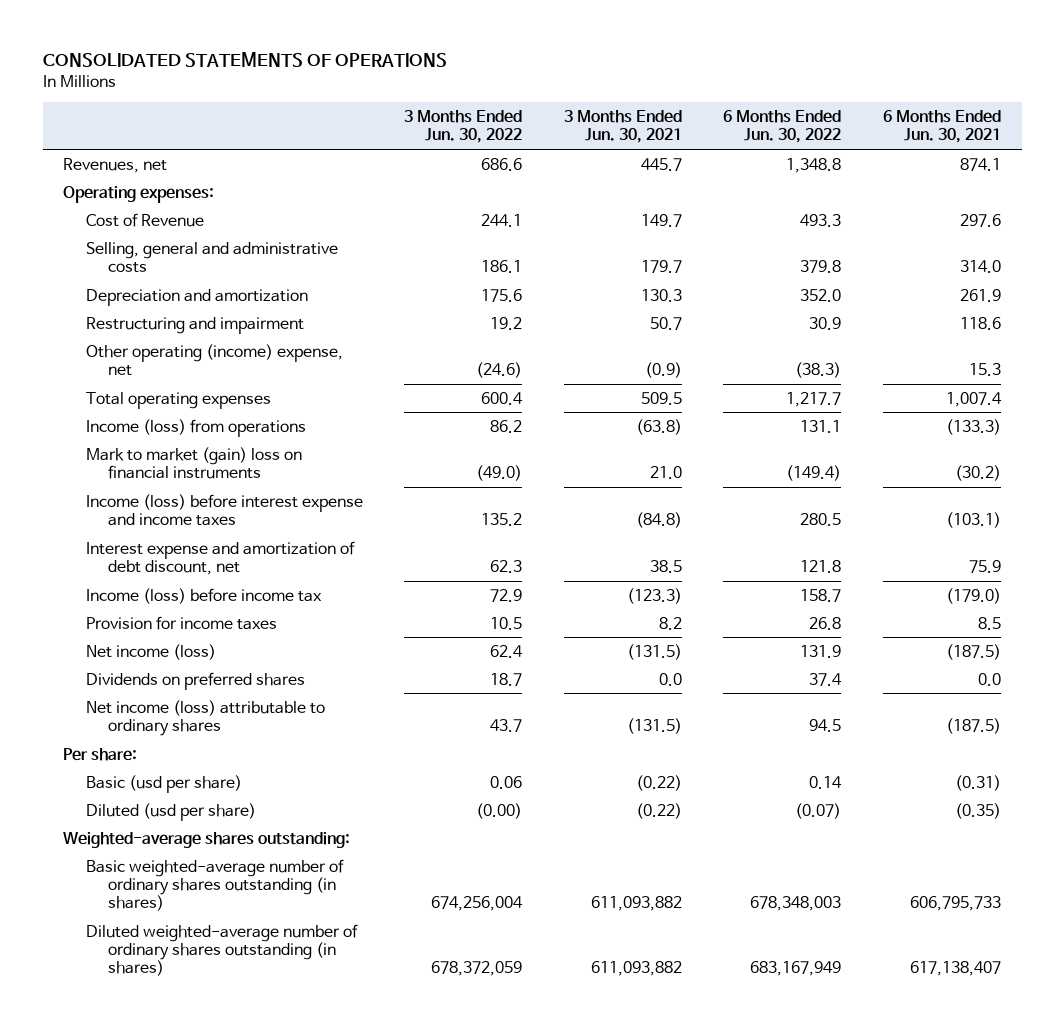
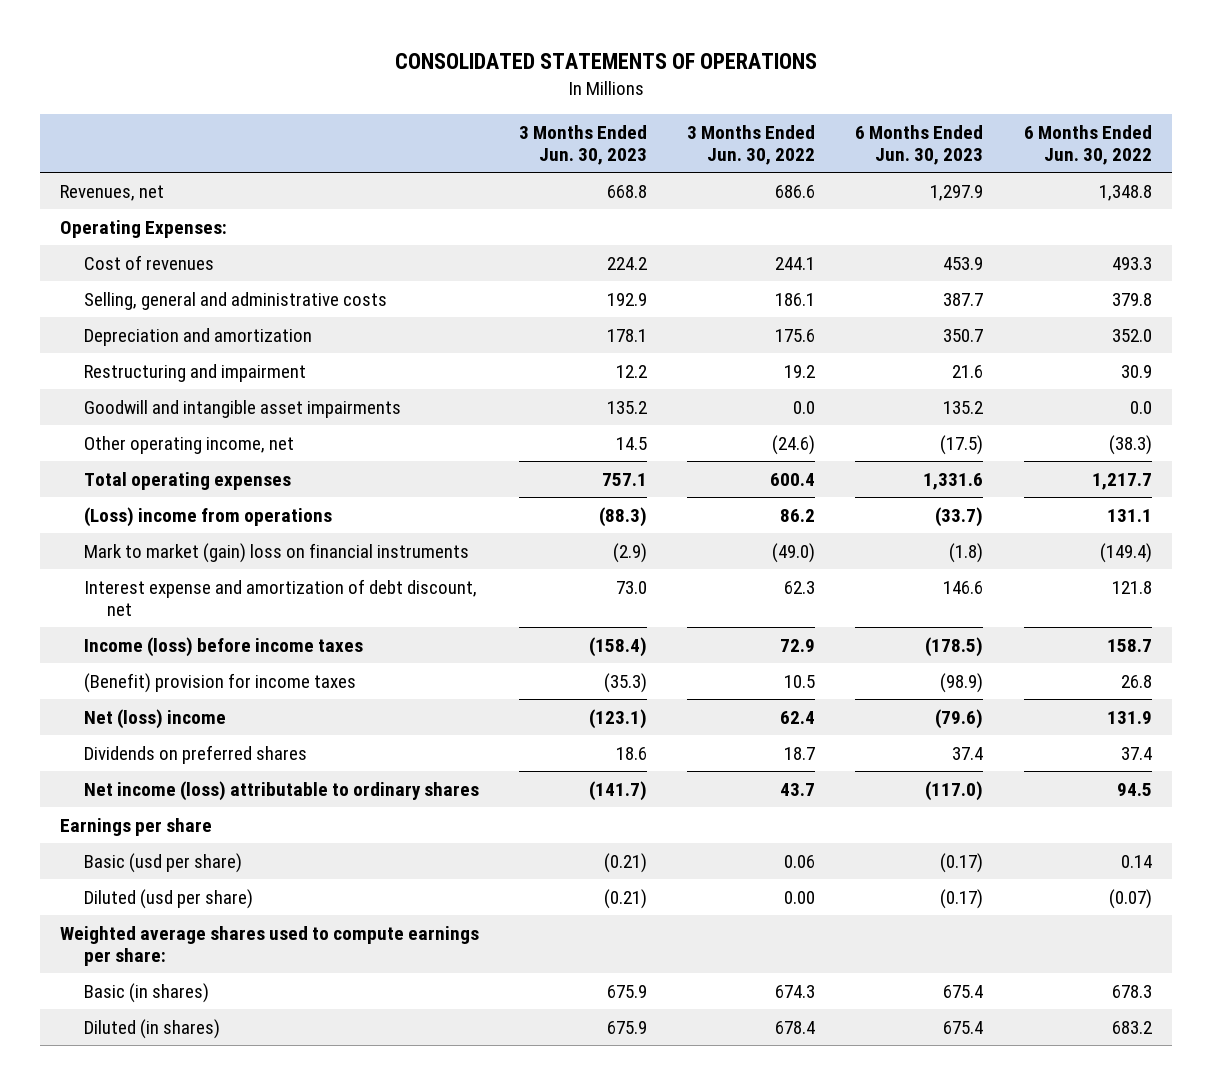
[563,110,682,144] 3 Months Ended Jun. 30, 2021 -> none
[883,110,1002,144] 6 Months Ended Jun. 30, 2021 -> none
none -> [519,124,648,165] 3 Months Ended Jun. 30, 2023
none -> [855,124,984,165] 6 Months Ended Jun. 30, 2023
[63,185,215,203] Operating expenses: -> [59,219,227,238] Operating Expenses:
[85,212,204,227] Cost of Revenue -> [83,254,214,270] Cost of revenues
none -> [83,399,401,418] Goodwill and intangible asset impairments
[85,343,343,377] Other operating (income) expense, net -> [83,435,294,454] Other operating income, net
[85,418,306,437] Income (loss) from operations -> [83,506,332,527] (Loss) income from operations
[85,493,363,527] Income (loss) before interest expense and income taxes -> none
[85,587,322,604] Income (loss) before income tax -> [83,636,363,657] Income (loss) before income taxes
[85,615,277,630] Provision for income taxes -> [83,672,356,693] (Benefit) provision for income taxes
[85,643,216,660] Net income (loss) -> [83,708,226,729] Net (loss) income
[63,747,138,761] Per share: -> [59,817,212,836] Earnings per share
[476,802,523,819] (0.00) -> [784,890,816,904] 0.00
[63,831,351,848] Weighted-average shares outstanding: -> [59,925,479,966] Weighted average shares used to compute earnings per share:
[85,858,344,912] Basic weighted-average number of ordinary shares outstanding (in shares) -> [83,982,209,1003] Basic (in shares)
[431,896,524,912] 674,256,004 -> [775,984,816,998] 674.3
[750,896,842,912] 678,348,003 -> [1111,984,1152,998] 678.3
[85,923,358,977] Diluted weighted-average number of ordinary shares outstanding (in shares) -> [83,1018,220,1039] Diluted (in shares)
[431,961,523,977] 678,372,059 -> [775,1020,816,1034] 678.4
[750,961,842,977] 683,167,949 -> [1111,1020,1152,1034] 683.2

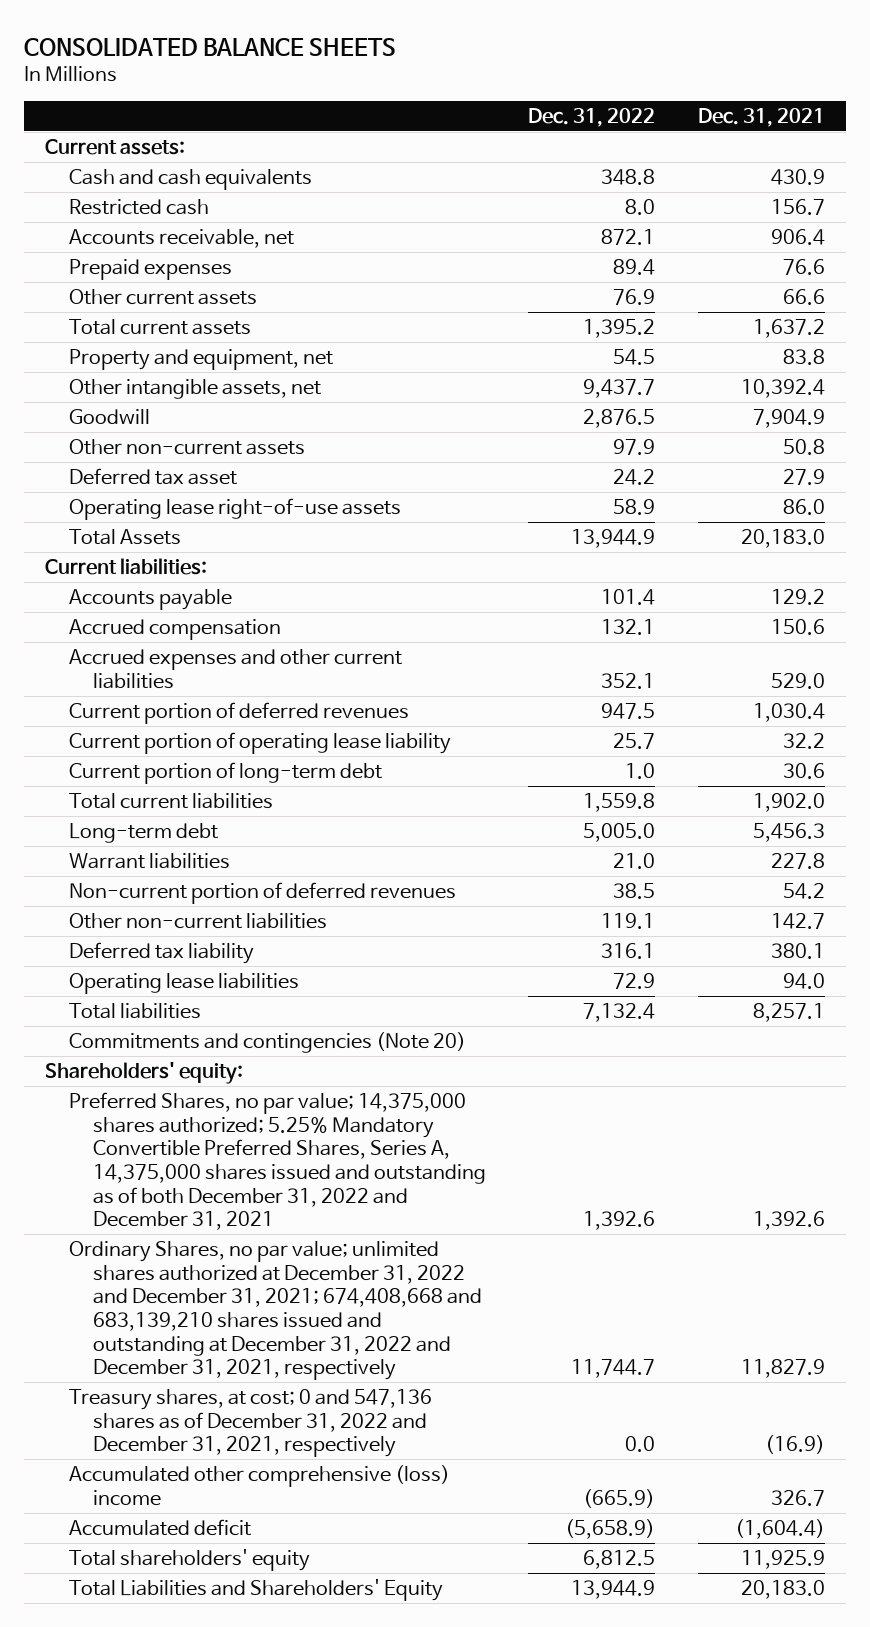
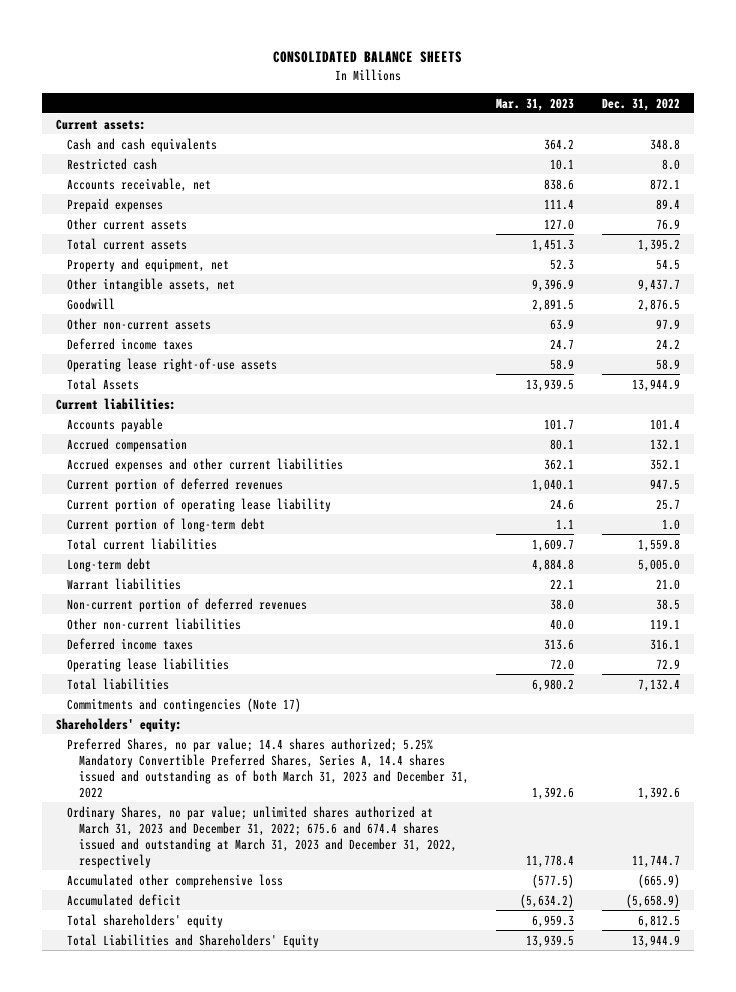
[697,108,825,128] Dec. 31, 2021 -> none
none -> [496,97,575,111] Mar. 31, 2023
[68,468,237,486] Deferred tax asset -> [67,337,194,350] Deferred income taxes
[68,942,254,965] Deferred tax liability -> [67,637,194,650] Deferred income taxes
[68,1032,466,1054] Commitments and contingencies (Note 20) -> [67,697,302,712] Commitments and contingencies (Note 17)
[68,1389,432,1458] Treasury shares, at cost; 0 and 547,136 shares as of December 31, 2022 and December 31, 2021, respectively -> none
[68,1092,486,1231] Preferred Shares, no par value; 14,375,000 shares authorized; 5.25% Mandatory Convertible Preferred Shares, Series A, 14,375,000 shares issued and outstanding as of both December 31, 2022 and December 31, 2021 -> [67,737,469,798] Preferred Shares, no par value; 14.4 shares authorized; 5.25% Mandatory Convertible Preferred Shares, Series A, 14.4 shares issued and outstanding as of both March 31, 2023 and December 31, 2022
[68,1241,482,1381] Ordinary Shares, no par value; unlimited shares authorized at December 31, 2022 and December 31, 2021; 674,408,668 and 683,139,210 shares issued and outstanding at December 31, 2022 and December 31, 2021, respectively -> [67,805,457,868] Ordinary Shares, no par value; unlimited shares authorized at March 31, 2023 and December 31, 2022; 675.6 and 674.4 shares issued and outstanding at March 31, 2023 and December 31, 2022, respectively
[68,1465,450,1506] Accumulated other comprehensive (loss) income -> [67,873,284,888] Accumulated other comprehensive loss

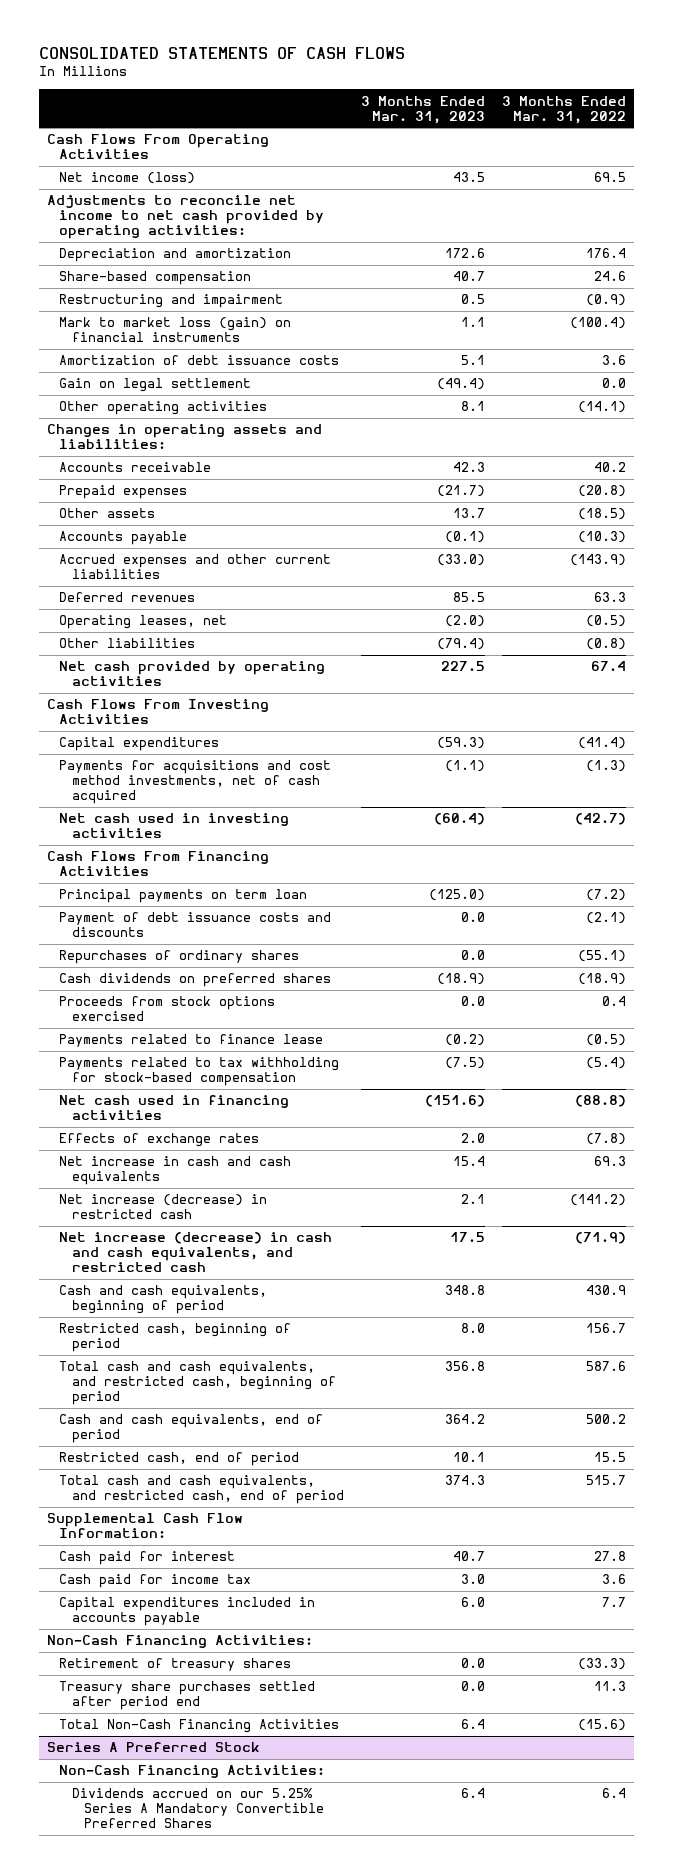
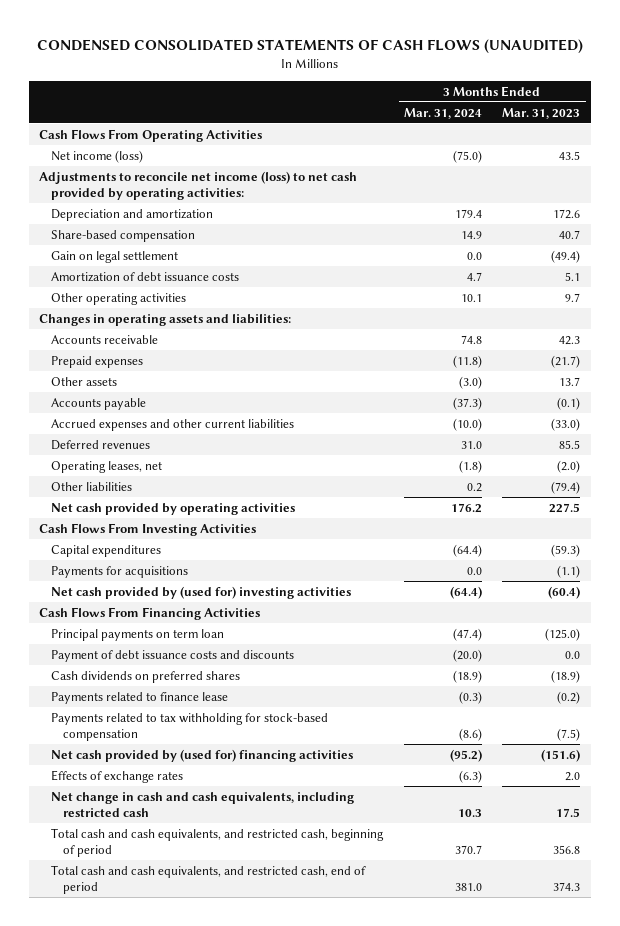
[38,46,405,59] CONSOLIDATED STATEMENTS OF CASH FLOWS -> [36,38,583,54] CONDENSED CONSOLIDATED STATEMENTS OF CASH FLOWS (UNAUDITED)
[501,95,626,124] 3 Months Ended Mar. 31, 2022 -> none
none -> [403,107,482,119] Mar. 31, 2024
[47,195,325,240] Adjustments to reconcile net income to net cash provided by operating activities: -> [39,170,358,201] Adjustments to reconcile net income (loss) to net cash provided by operating activities:
[59,294,284,309] Restructuring and impairment -> none
[59,317,292,343] Mark to market loss (gain) on financial instruments -> none
[59,355,340,366] Amortization of debt issuance costs -> [51,271,240,282] Amortization of debt issuance costs
[460,401,485,412] 8.1 -> [565,292,581,302] 9.7
[59,760,332,805] Payments for acquisitions and cost method investments, net of cash acquired -> [51,565,189,578] Payments for acquisitions
[59,813,290,839] Net cash used in investing activities -> [51,585,352,599] Net cash provided by (used for) investing activities
[59,950,300,965] Repurchases of ordinary shares -> none
[59,996,276,1022] Proceeds from stock options exercised -> none
[59,1095,290,1121] Net cash used in financing activities -> [51,748,354,762] Net cash provided by (used for) financing activities
[59,1156,292,1186] Net increase in cash and cash equivalents -> none
[59,1194,268,1220] Net increase (decrease) in restricted cash -> none
[59,1285,268,1315] Cash and cash equivalents, beginning of period -> none
[59,1323,292,1353] Restricted cash, beginning of period -> none
[59,1232,333,1273] Net increase (decrease) in cash and cash equivalents, and restricted cash -> [51,791,355,818] Net change in cash and cash equivalents, including restricted cash
[59,1414,324,1444] Cash and cash equivalents, end of period -> none
[59,1452,300,1467] Restricted cash, end of period -> none
[47,1513,244,1539] Supplemental Cash Flow Information: -> none
[59,1551,236,1566] Cash paid for interest -> none
[59,1574,252,1589] Cash paid for income tax -> none
[59,1597,316,1627] Capital expenditures included in accounts payable -> none
[47,1635,314,1649] Non-Cash Financing Activities: -> none
[59,1658,292,1672] Retirement of treasury shares -> none
[59,1681,316,1711] Treasury share purchases settled after period end -> none
[59,1719,340,1734] Total Non-Cash Financing Activities -> none
[47,1742,261,1753] Series A Preferred Stock -> none
[59,1765,326,1779] Non-Cash Financing Activities: -> none
[71,1788,325,1829] Dividends accrued on our 5.25% Series A Mandatory Convertible Preferred Shares -> none

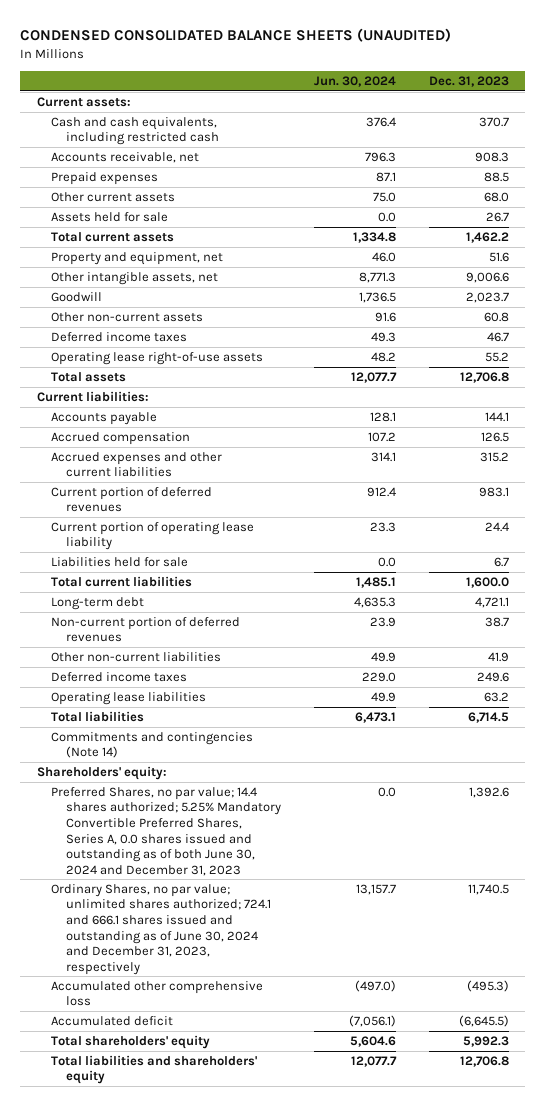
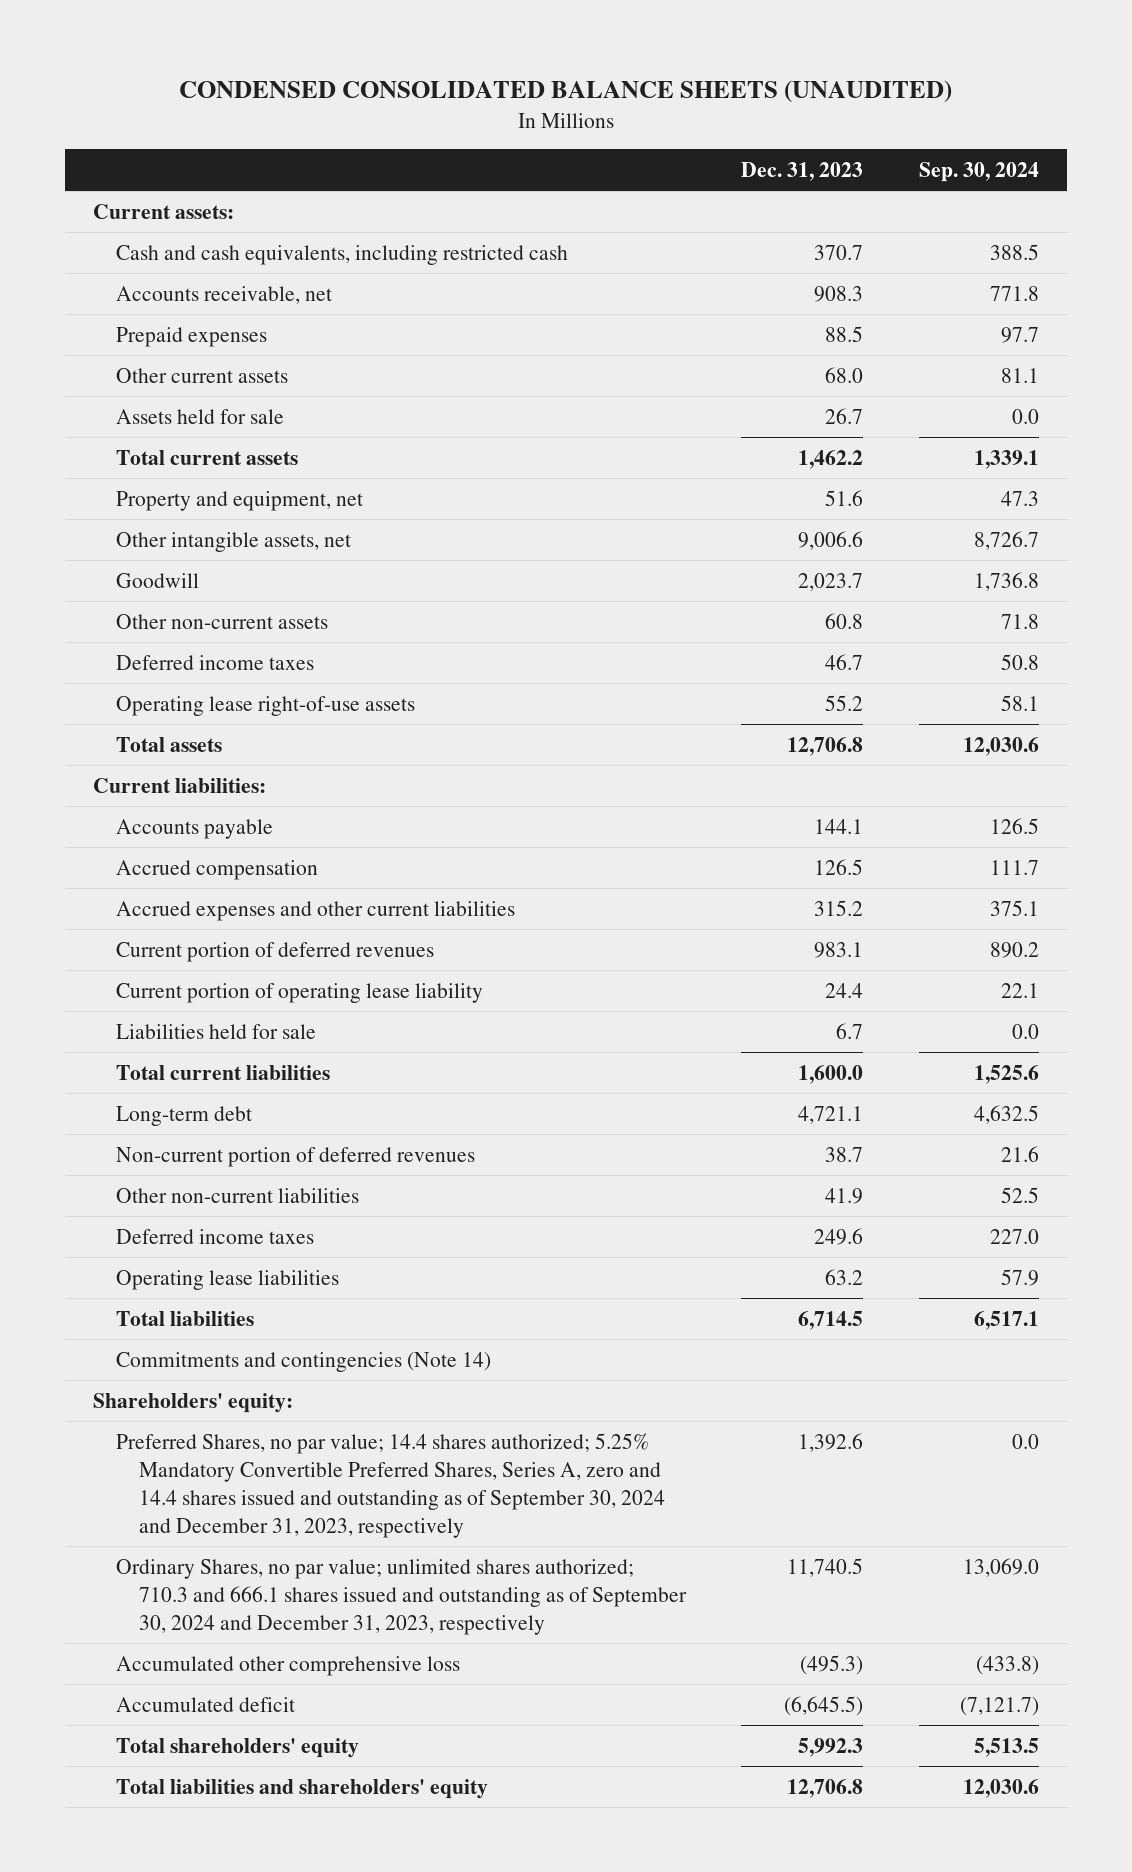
[313,75,396,87] Jun. 30, 2024 -> none
none -> [918,161,1039,182] Sep. 30, 2024
[51,786,281,876] Preferred Shares, no par value; 14.4 shares authorized; 5.25% Mandatory Convertible Preferred Shares, Series A, 0.0 shares issued and outstanding as of both June 30, 2024 and December 31, 2023 -> [115,1432,665,1538] Preferred Shares, no par value; 14.4 shares authorized; 5.25% Mandatory Convertible Preferred Shares, Series A, zero and 14.4 shares issued and outstanding as of September 30, 2024 and December 31, 2023, respectively
[51,883,271,975] Ordinary Shares, no par value; unlimited shares authorized; 724.1 and 666.1 shares issued and outstanding as of June 30, 2024 and December 31, 2023, respectively -> [115,1558,687,1635] Ordinary Shares, no par value; unlimited shares authorized; 710.3 and 666.1 shares issued and outstanding as of September 30, 2024 and December 31, 2023, respectively

